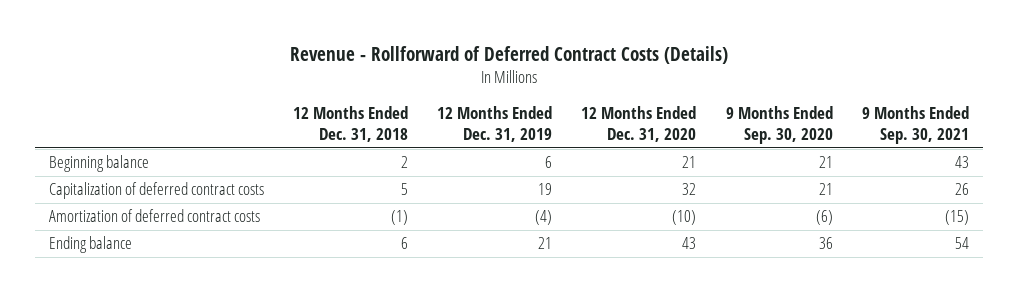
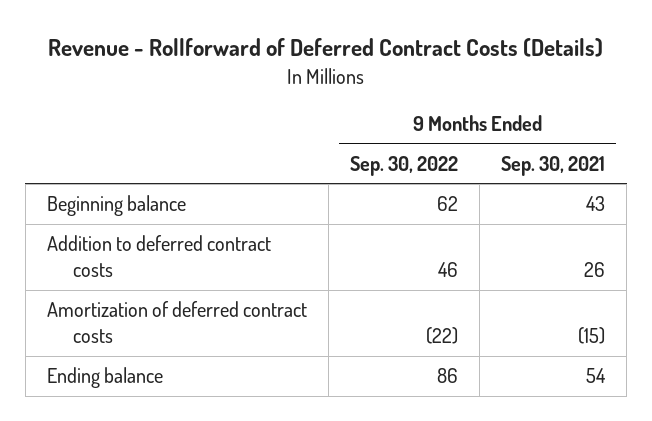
[293,106,409,143] 12 Months Ended Dec. 31, 2018 -> none
[437,106,553,143] 12 Months Ended Dec. 31, 2019 -> none
[581,106,697,143] 12 Months Ended Dec. 31, 2020 -> none
[725,106,833,145] 9 Months Ended Sep. 30, 2020 -> none
none -> [350,155,459,176] Sep. 30, 2022
[49,182,265,200] Capitalization of deferred contract costs -> [46,235,271,278] Addition to deferred contract costs

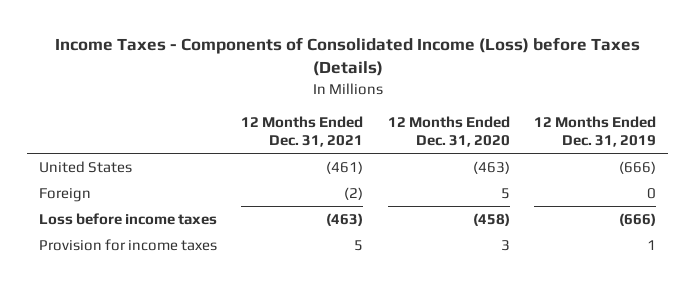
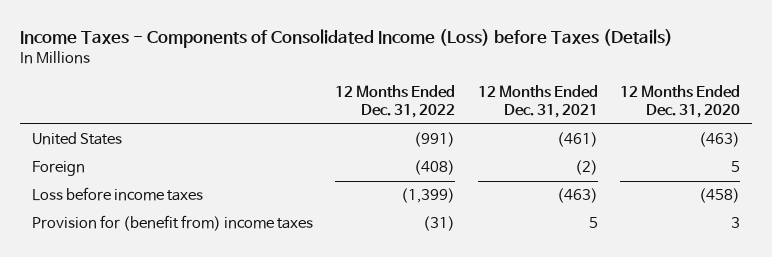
[533,115,656,148] 12 Months Ended Dec. 31, 2019 -> none
none -> [335,84,456,119] 12 Months Ended Dec. 31, 2022
[39,238,218,251] Provision for income taxes -> [31,215,313,232] Provision for (benefit from) income taxes

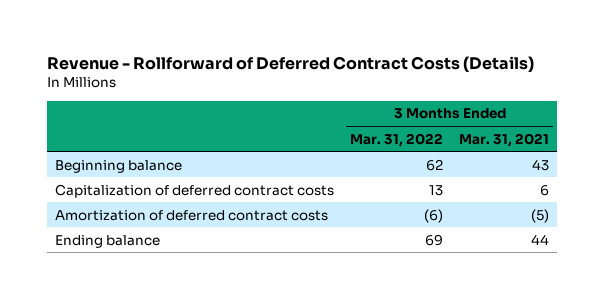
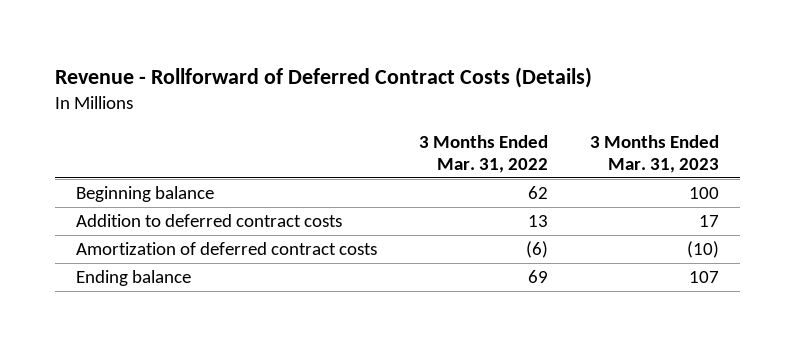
[459,132,550,147] Mar. 31, 2021 -> none
none -> [589,134,719,173] 3 Months Ended Mar. 31, 2023
[55,183,335,198] Capitalization of deferred contract costs -> [75,214,342,228] Addition to deferred contract costs

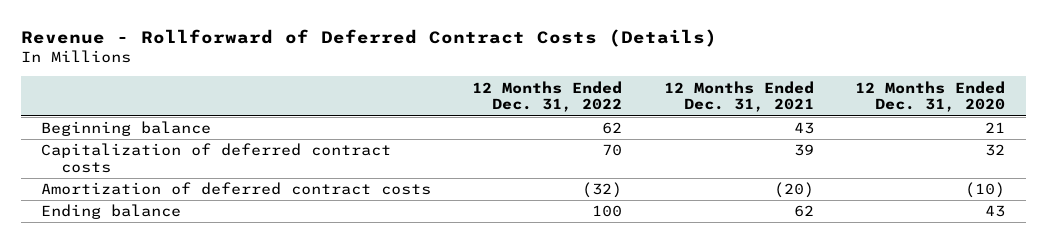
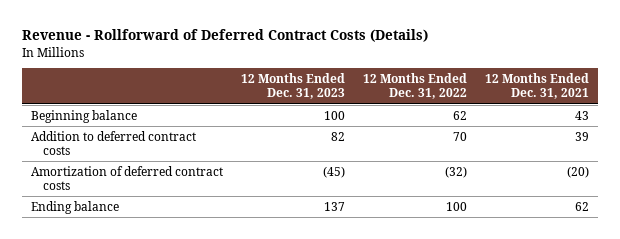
[854,80,1005,113] 12 Months Ended Dec. 31, 2020 -> none
none -> [241,73,346,100] 12 Months Ended Dec. 31, 2023
[41,143,392,174] Capitalization of deferred contract costs -> [30,130,196,156] Addition to deferred contract costs

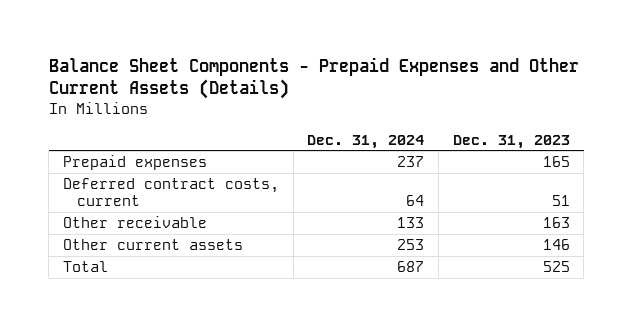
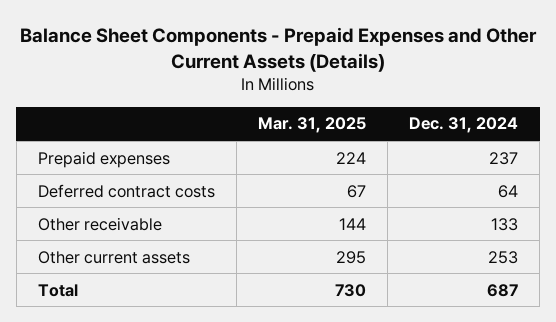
[452,134,570,149] Dec. 31, 2023 -> none
none -> [258,117,367,134] Mar. 31, 2025
[63,177,280,206] Deferred contract costs, current -> [37,183,215,198] Deferred contract costs

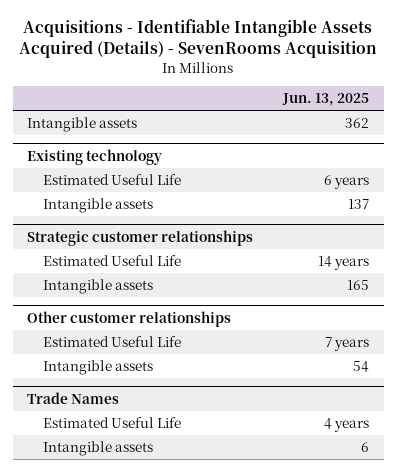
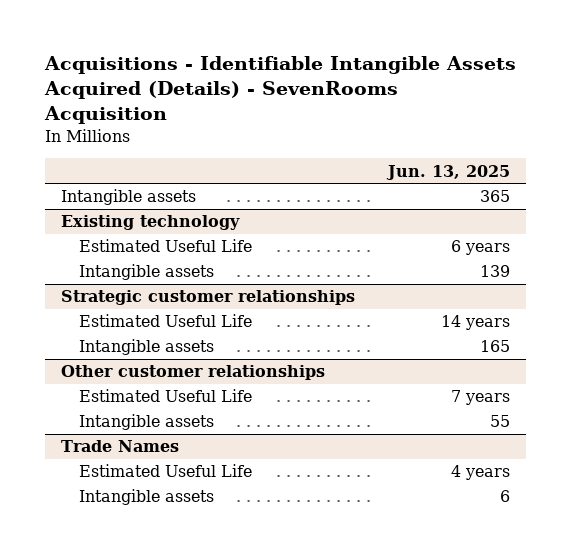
[344,118,369,129] 362 -> [479,190,510,203] 365
[347,199,369,210] 137 -> [479,265,510,278] 139
[352,361,369,373] 54 -> [489,415,510,428] 55

